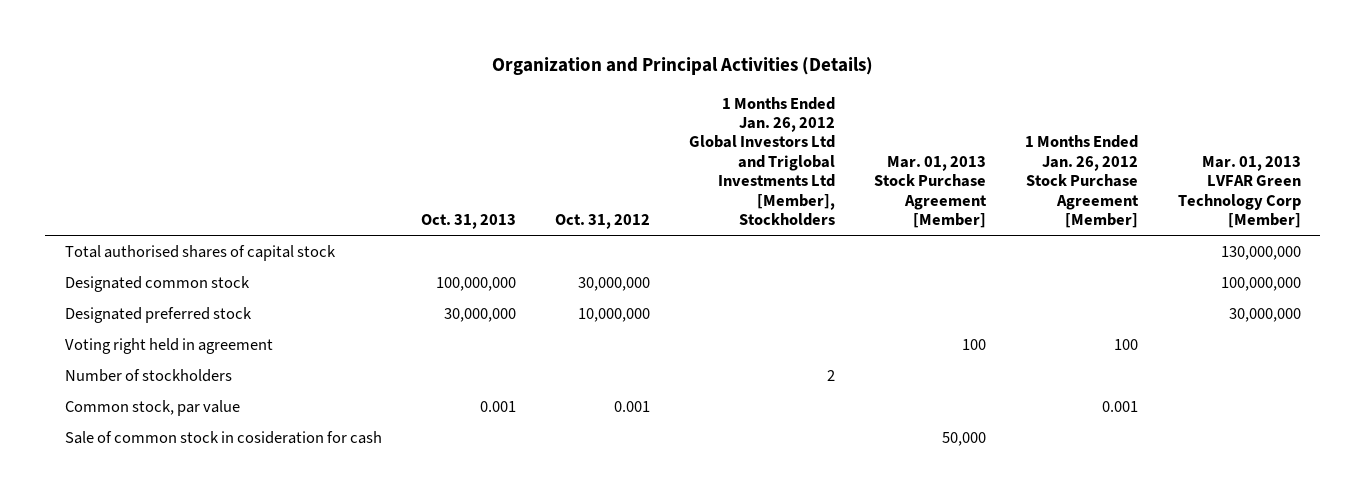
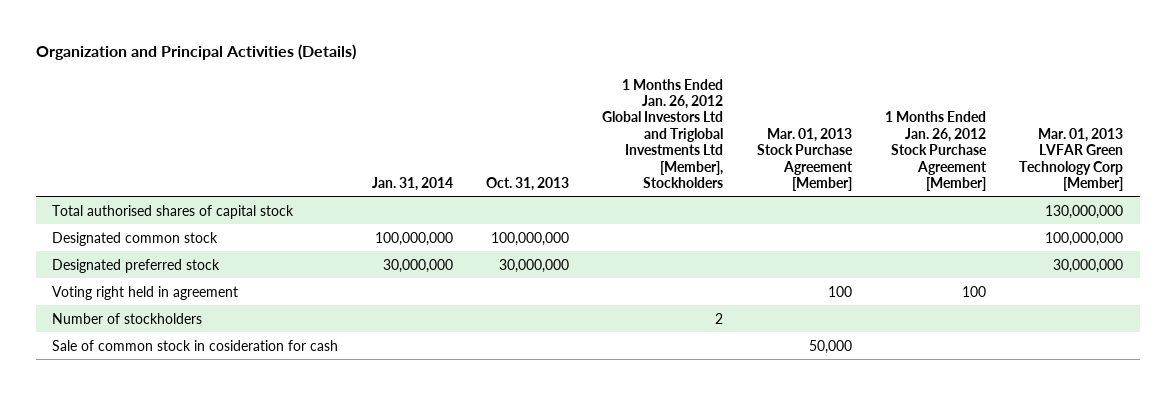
[555,214,651,230] Oct. 31, 2012 -> none
none -> [371,176,453,191] Jan. 31, 2014
[64,400,240,417] Common stock, par value -> none

